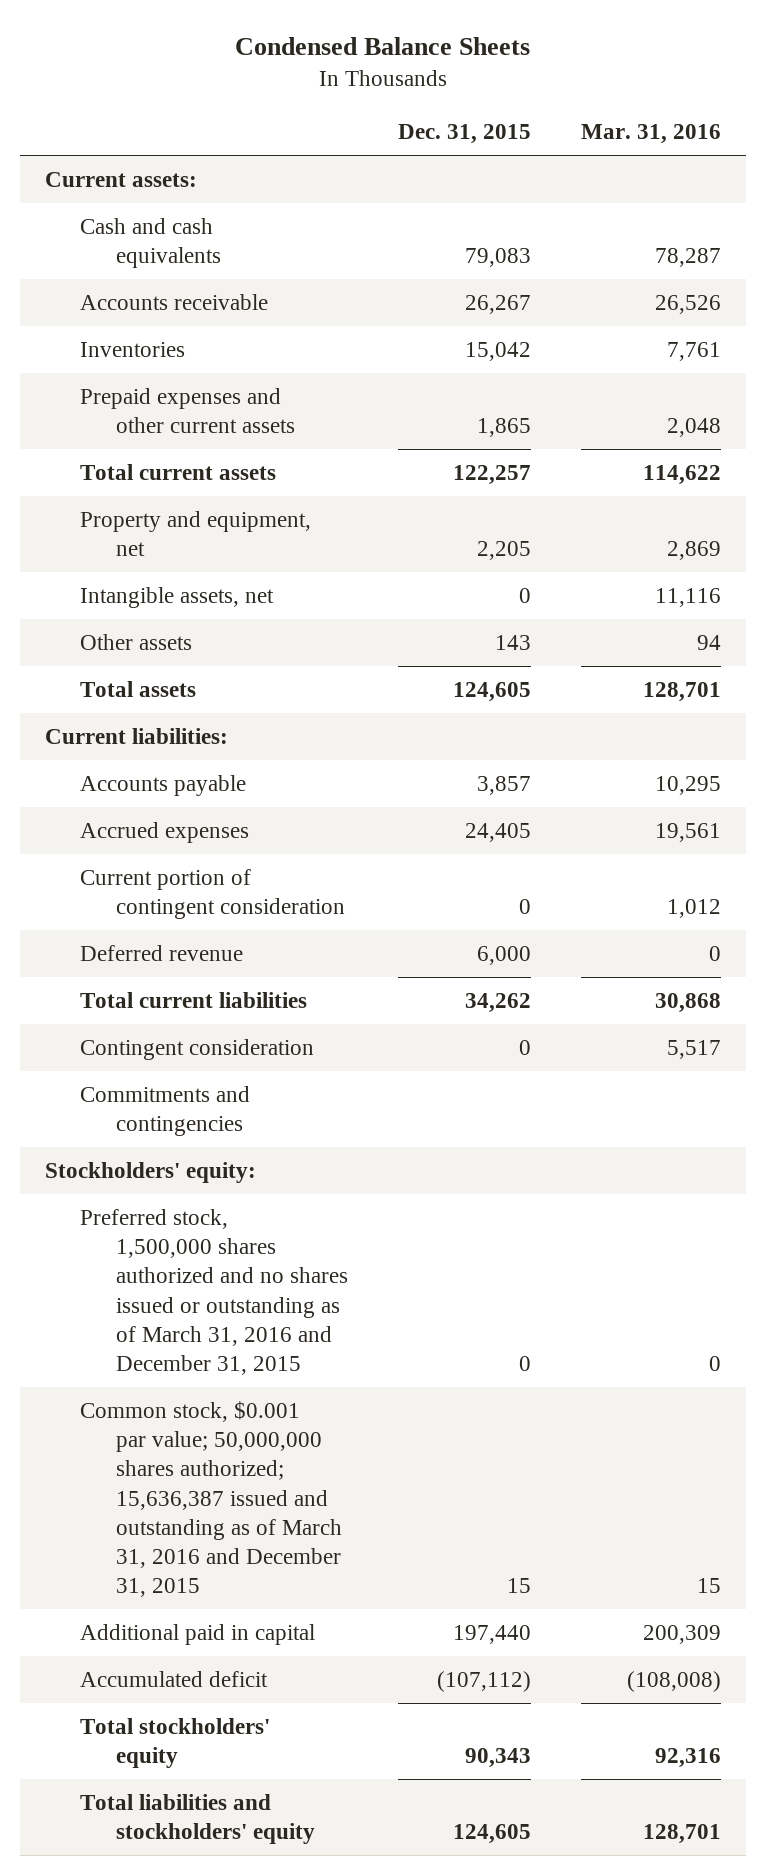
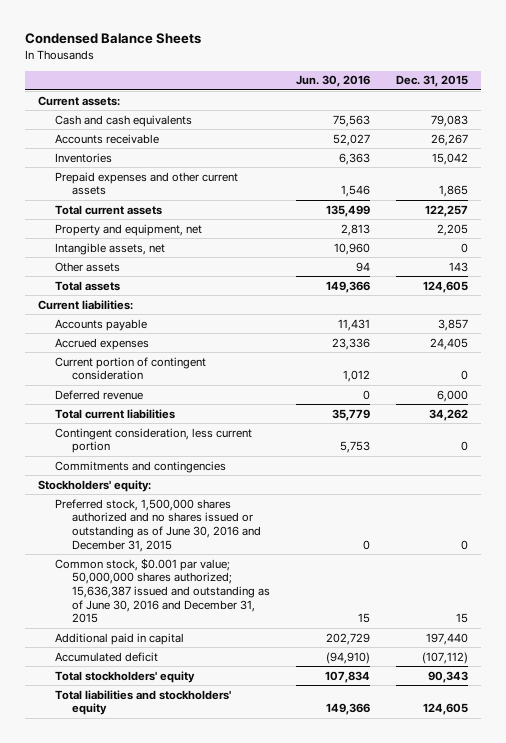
[580,124,721,145] Mar. 31, 2016 -> none
none -> [295,75,370,88] Jun. 30, 2016
[80,1038,315,1060] Contingent consideration -> [54,427,252,454] Contingent consideration, less current portion
[80,1208,349,1376] Preferred stock, 1,500,000 shares authorized and no shares issued or outstanding as of March 31, 2016 and December 31, 2015 -> [54,498,261,552] Preferred stock, 1,500,000 shares authorized and no shares issued or outstanding as of June 30, 2016 and December 31, 2015
[80,1400,343,1598] Common stock, $0.001 par value; 50,000,000 shares authorized; 15,636,387 issued and outstanding as of March 31, 2016 and December 31, 2015 -> [54,557,270,624] Common stock, $0.001 par value; 50,000,000 shares authorized; 15,636,387 issued and outstanding as of June 30, 2016 and December 31, 2015

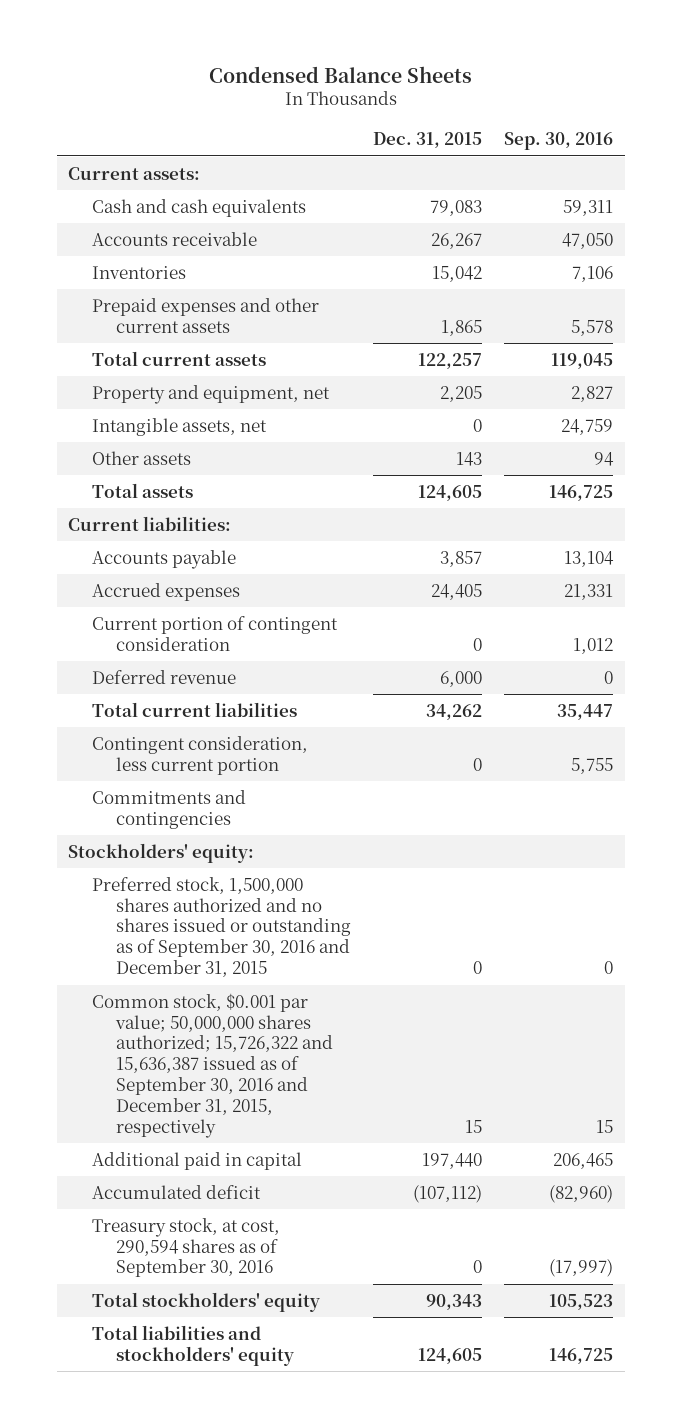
[295,75,370,88] Jun. 30, 2016 -> none
none -> [504,132,614,151] Sep. 30, 2016
[54,498,261,552] Preferred stock, 1,500,000 shares authorized and no shares issued or outstanding as of June 30, 2016 and December 31, 2015 -> [91,876,351,978] Preferred stock, 1,500,000 shares authorized and no shares issued or outstanding as of September 30, 2016 and December 31, 2015
[54,557,270,624] Common stock, $0.001 par value; 50,000,000 shares authorized; 15,636,387 issued and outstanding as of June 30, 2016 and December 31, 2015 -> [91,992,333,1138] Common stock, $0.001 par value; 50,000,000 shares authorized; 15,726,322 and 15,636,387 issued as of September 30, 2016 and December 31, 2015, respectively
none -> [91,1217,280,1278] Treasury stock, at cost, 290,594 shares as of September 30, 2016

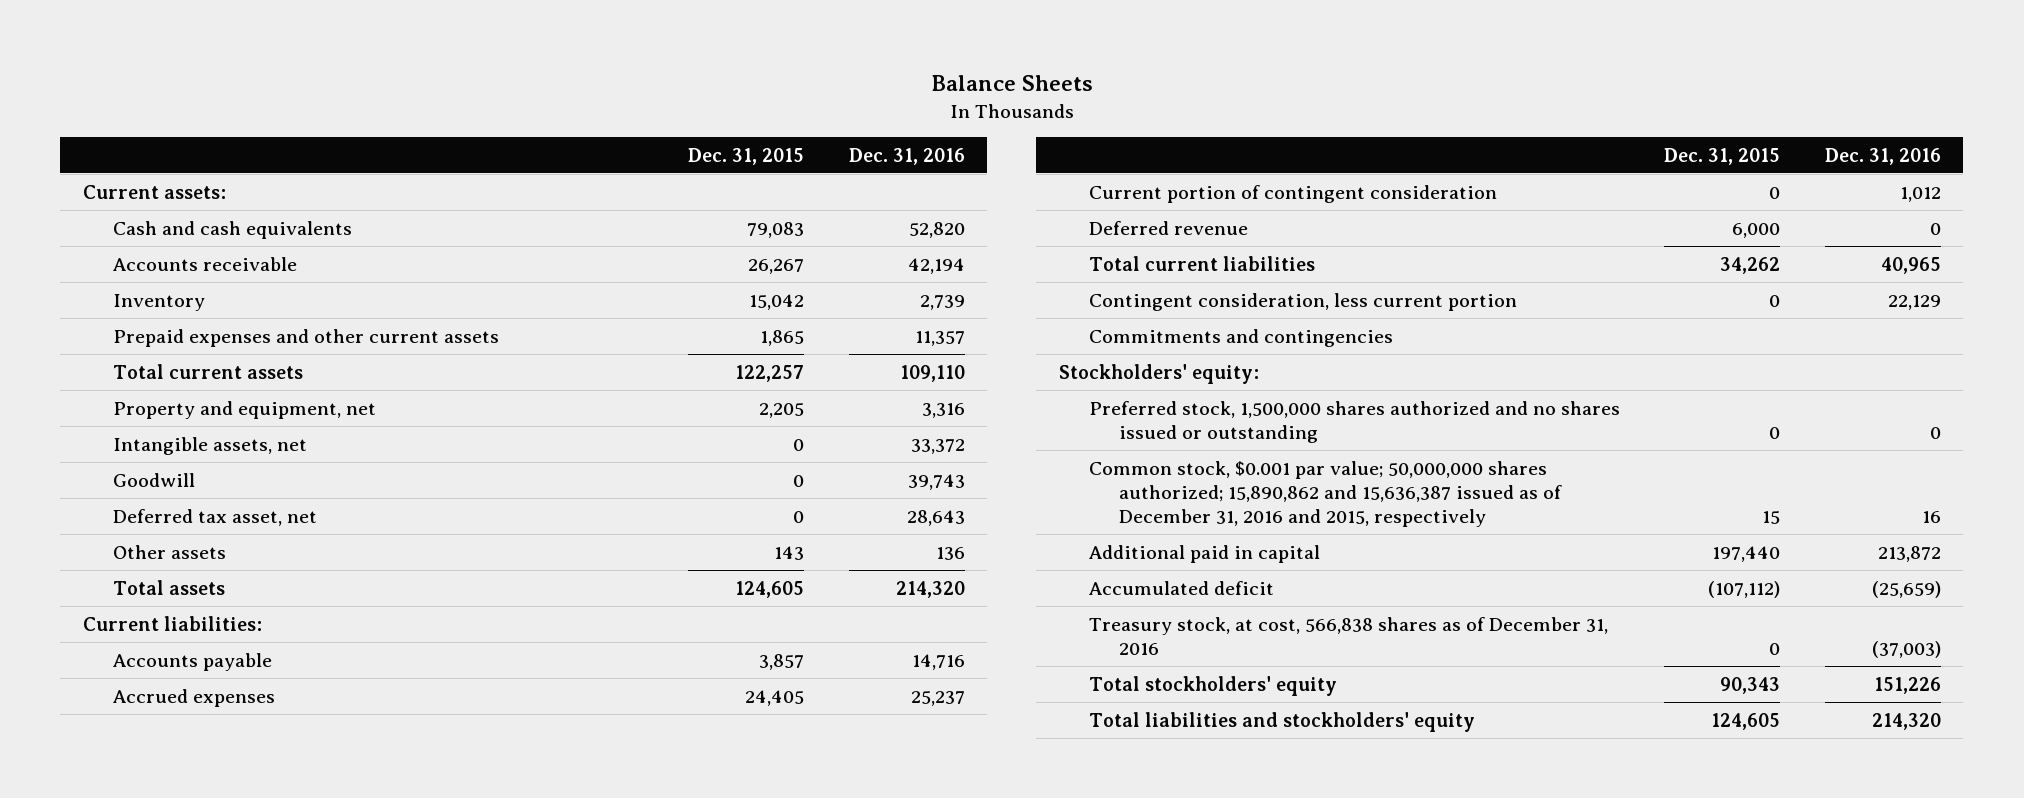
[208,65,472,83] Condensed Balance Sheets -> [930,74,1093,91] Balance Sheets
[504,132,614,151] Sep. 30, 2016 -> none
none -> [848,147,965,165] Dec. 31, 2016
[91,265,186,279] Inventories -> [112,293,205,311] Inventory
none -> [112,472,195,487] Goodwill
none -> [112,508,317,526] Deferred tax asset, net
[91,876,351,978] Preferred stock, 1,500,000 shares authorized and no shares issued or outstanding as of September 30, 2016 and December 31, 2015 -> [1088,400,1620,443] Preferred stock, 1,500,000 shares authorized and no shares issued or outstanding
[91,992,333,1138] Common stock, $0.001 par value; 50,000,000 shares authorized; 15,726,322 and 15,636,387 issued as of September 30, 2016 and December 31, 2015, respectively -> [1088,460,1563,528] Common stock, $0.001 par value; 50,000,000 shares authorized; 15,890,862 and 15,636,387 issued as of December 31, 2016 and 2015, respectively
[91,1217,280,1278] Treasury stock, at cost, 290,594 shares as of September 30, 2016 -> [1088,616,1608,655] Treasury stock, at cost, 566,838 shares as of December 31, 2016

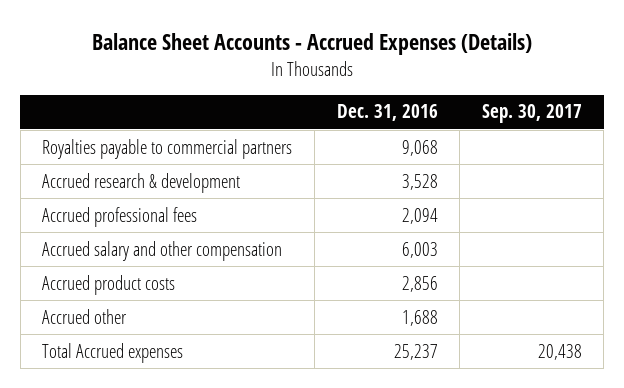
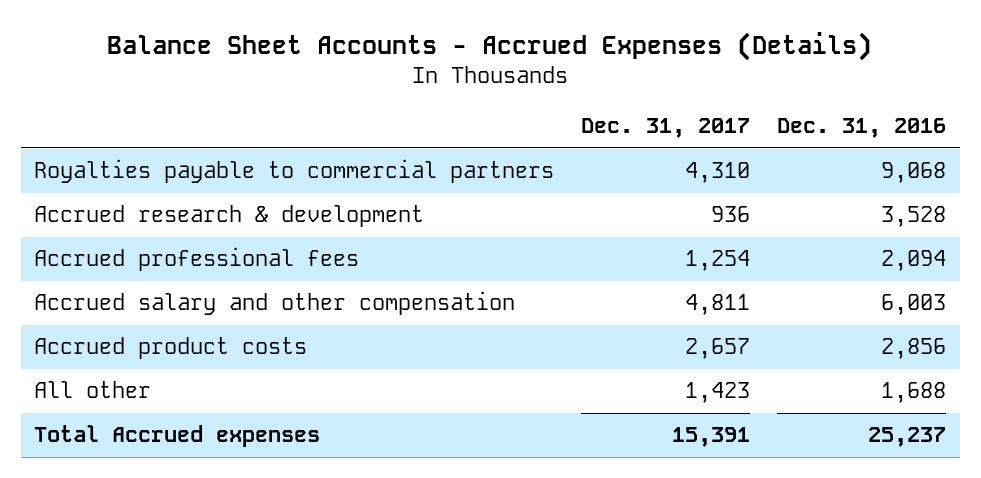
[481,104,582,124] Sep. 30, 2017 -> none
none -> [581,118,751,139] Dec. 31, 2017
[42,308,128,324] Accrued other -> [34,381,152,399] All other

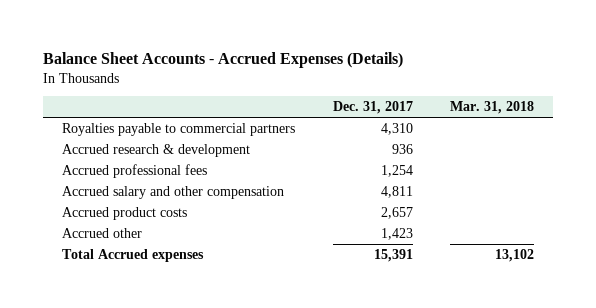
[777,118,947,139] Dec. 31, 2016 -> none
none -> [450,101,535,115] Mar. 31, 2018
[34,381,152,399] All other -> [61,227,142,238] Accrued other

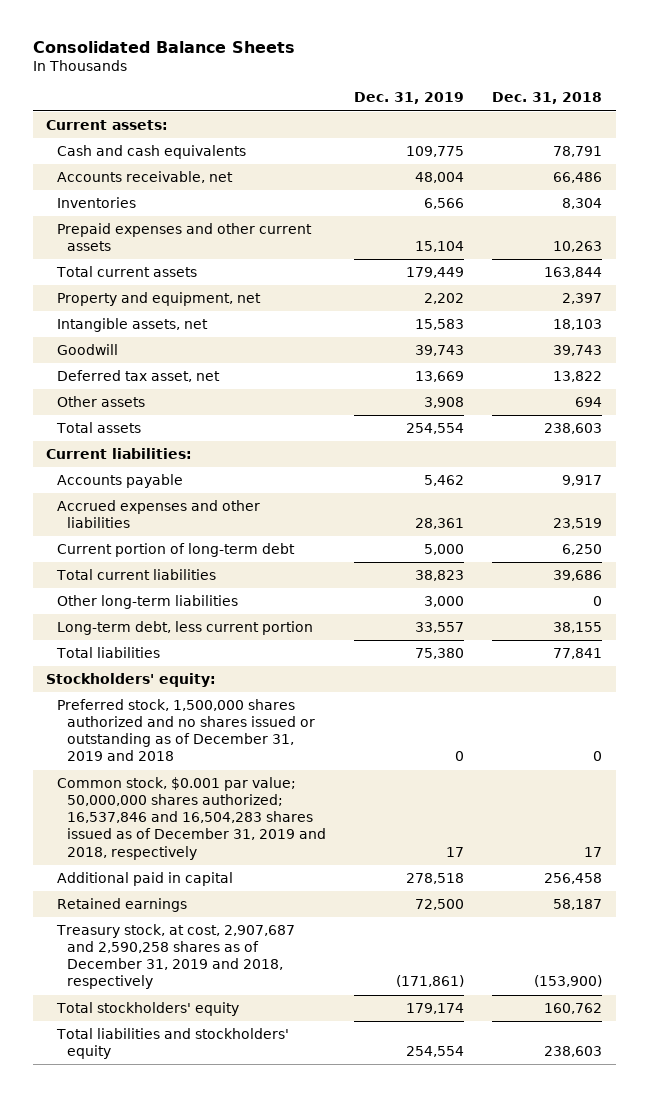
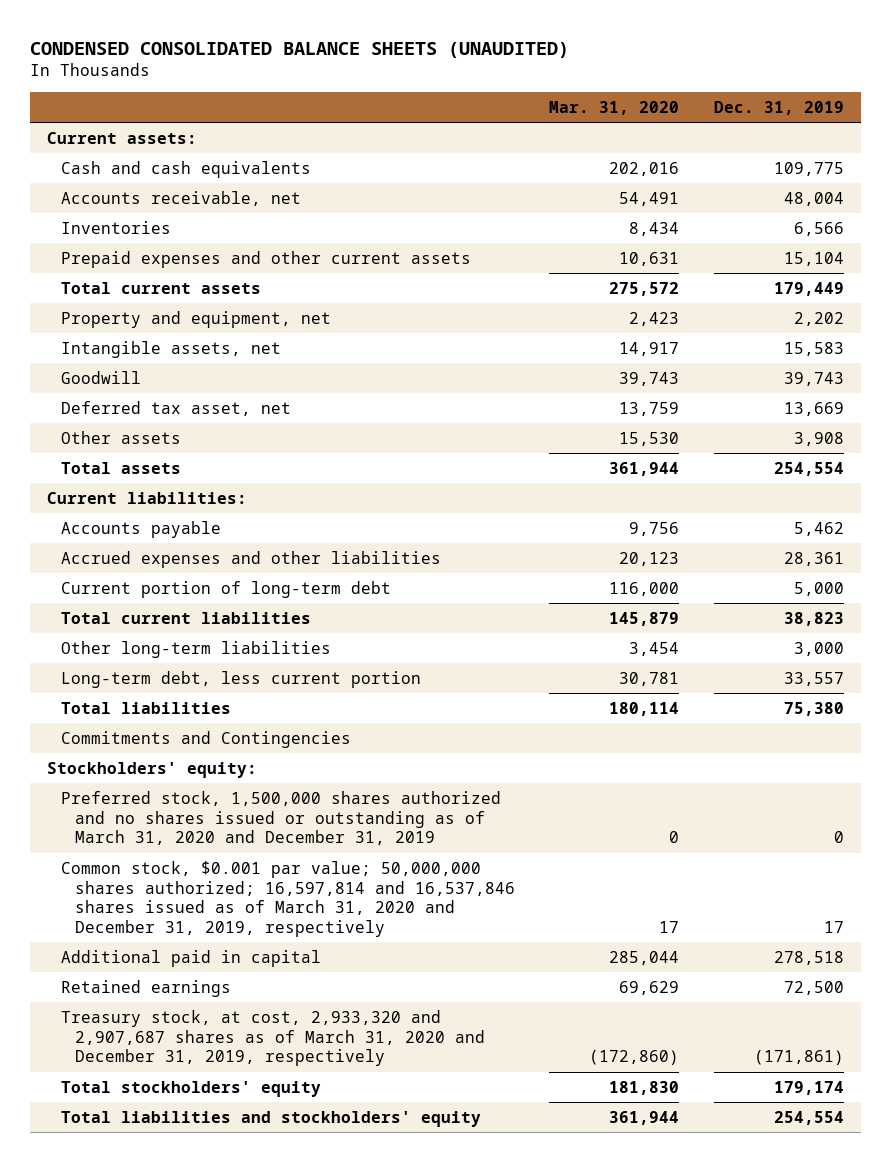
[32,41,295,54] Consolidated Balance Sheets -> [29,41,569,58] CONDENSED CONSOLIDATED BALANCE SHEETS (UNAUDITED)
[491,92,602,105] Dec. 31, 2018 -> none
none -> [549,101,680,116] Mar. 31, 2020
none -> [61,730,352,748] Commitments and Contingencies
[56,698,316,762] Preferred stock, 1,500,000 shares authorized and no shares issued or outstanding as of December 31, 2019 and 2018 -> [61,790,502,846] Preferred stock, 1,500,000 shares authorized and no shares issued or outstanding as of March 31, 2020 and December 31, 2019
[56,776,327,860] Common stock, $0.001 par value; 50,000,000 shares authorized; 16,537,846 and 16,504,283 shares issued as of December 31, 2019 and 2018, respectively -> [61,860,516,938] Common stock, $0.001 par value; 50,000,000 shares authorized; 16,597,814 and 16,537,846 shares issued as of March 31, 2020 and December 31, 2019, respectively
[55,923,295,990] Treasury stock, at cost, 2,907,687 and 2,590,258 shares as of December 31, 2019 and 2018, respectively -> [61,1009,486,1067] Treasury stock, at cost, 2,933,320 and 2,907,687 shares as of March 31, 2020 and December 31, 2019, respectively

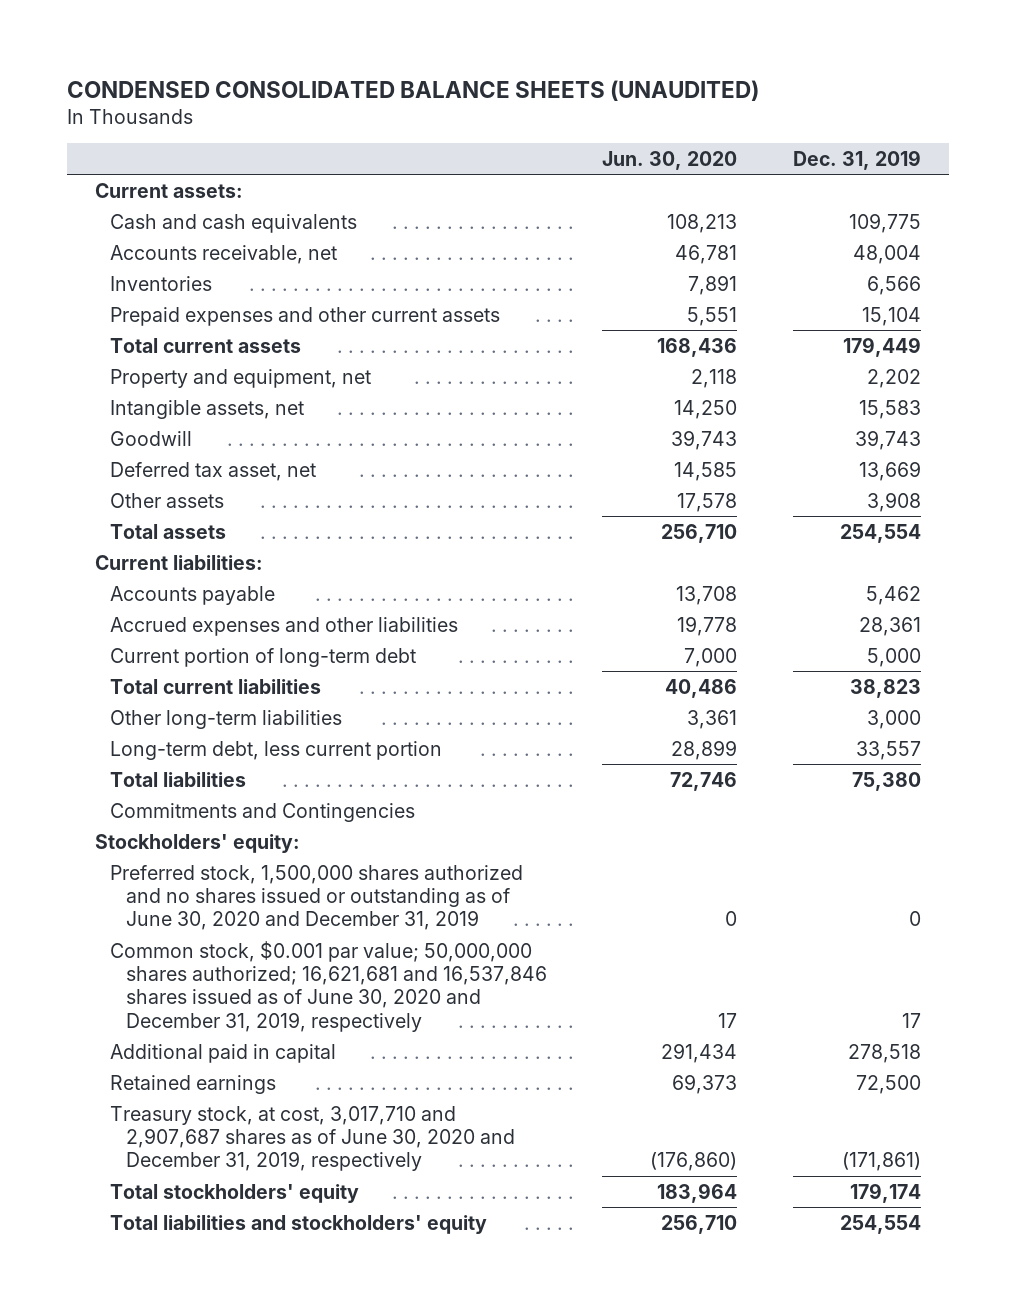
[549,101,680,116] Mar. 31, 2020 -> none
none -> [602,150,738,170] Jun. 30, 2020
[61,790,502,846] Preferred stock, 1,500,000 shares authorized and no shares issued or outstanding as of March 31, 2020 and December 31, 2019 -> [110,864,524,931] Preferred stock, 1,500,000 shares authorized and no shares issued or outstanding as of June 30, 2020 and December 31, 2019
[61,860,516,938] Common stock, $0.001 par value; 50,000,000 shares authorized; 16,597,814 and 16,537,846 shares issued as of March 31, 2020 and December 31, 2019, respectively -> [110,940,547,1032] Common stock, $0.001 par value; 50,000,000 shares authorized; 16,621,681 and 16,537,846 shares issued as of June 30, 2020 and December 31, 2019, respectively
[61,1009,486,1067] Treasury stock, at cost, 2,933,320 and 2,907,687 shares as of March 31, 2020 and December 31, 2019, respectively -> [110,1105,515,1172] Treasury stock, at cost, 3,017,710 and 2,907,687 shares as of June 30, 2020 and December 31, 2019, respectively

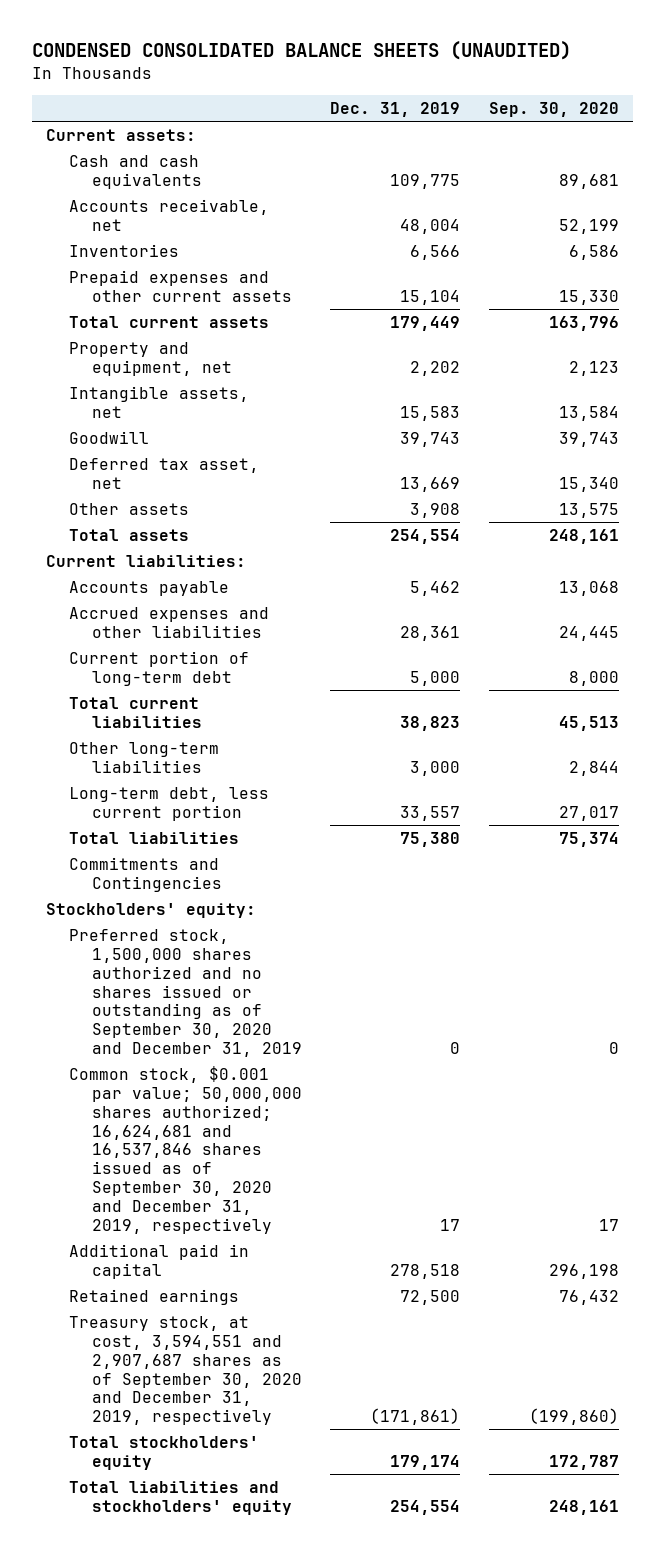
[602,150,738,170] Jun. 30, 2020 -> none
none -> [488,101,619,117] Sep. 30, 2020
[110,864,524,931] Preferred stock, 1,500,000 shares authorized and no shares issued or outstanding as of June 30, 2020 and December 31, 2019 -> [68,929,303,1058] Preferred stock, 1,500,000 shares authorized and no shares issued or outstanding as of September 30, 2020 and December 31, 2019
[110,940,547,1032] Common stock, $0.001 par value; 50,000,000 shares authorized; 16,621,681 and 16,537,846 shares issued as of June 30, 2020 and December 31, 2019, respectively -> [68,1066,303,1234] Common stock, $0.001 par value; 50,000,000 shares authorized; 16,624,681 and 16,537,846 shares issued as of September 30, 2020 and December 31, 2019, respectively
[110,1105,515,1172] Treasury stock, at cost, 3,017,710 and 2,907,687 shares as of June 30, 2020 and December 31, 2019, respectively -> [68,1316,303,1426] Treasury stock, at cost, 3,594,551 and 2,907,687 shares as of September 30, 2020 and December 31, 2019, respectively

